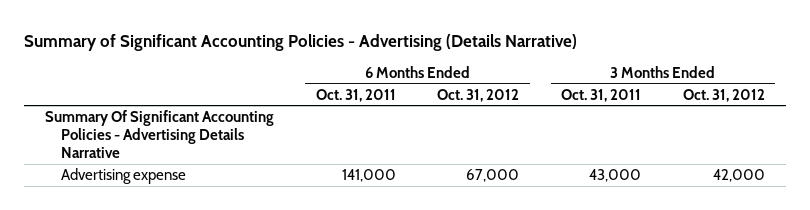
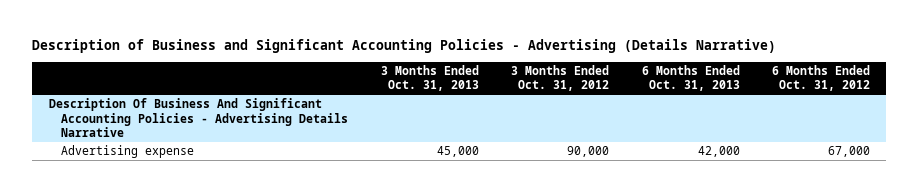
[24,34,578,52] Summary of Significant Accounting Policies - Advertising (Details Narrative) -> [32,39,777,54] Description of Business and Significant Accounting Policies - Advertising (Details Narrative)
[315,88,396,102] Oct. 31, 2011 -> none
[561,88,642,102] Oct. 31, 2011 -> none
none -> [380,64,479,92] 3 Months Ended Oct. 31, 2013
none -> [641,64,740,92] 6 Months Ended Oct. 31, 2013
[44,110,274,159] Summary Of Significant Accounting Policies - Advertising Details Narrative -> [48,98,349,138] Description Of Business And Significant Accounting Policies - Advertising Details Narrative
[712,169,765,183] 42,000 -> [567,146,610,158] 90,000

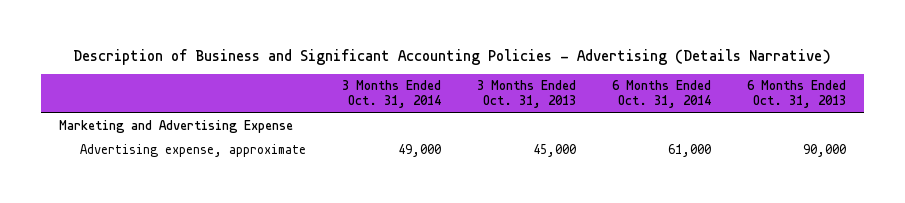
[511,64,610,92] 3 Months Ended Oct. 31, 2012 -> none
[772,64,871,92] 6 Months Ended Oct. 31, 2012 -> none
none -> [341,80,441,109] 3 Months Ended Oct. 31, 2014
none -> [611,80,711,109] 6 Months Ended Oct. 31, 2014
[48,98,349,138] Description Of Business And Significant Accounting Policies - Advertising Details Narrative -> none
none -> [58,120,293,134] Marketing and Advertising Expense
[61,145,195,159] Advertising expense -> [79,144,306,158] Advertising expense, approximate
[697,146,740,158] 42,000 -> [803,144,847,158] 90,000

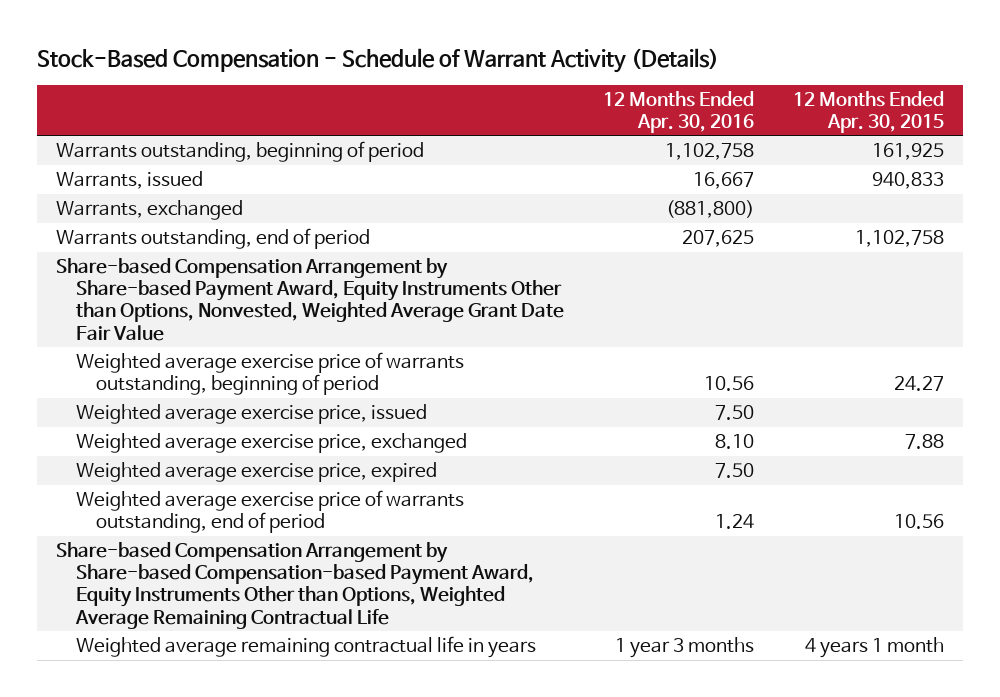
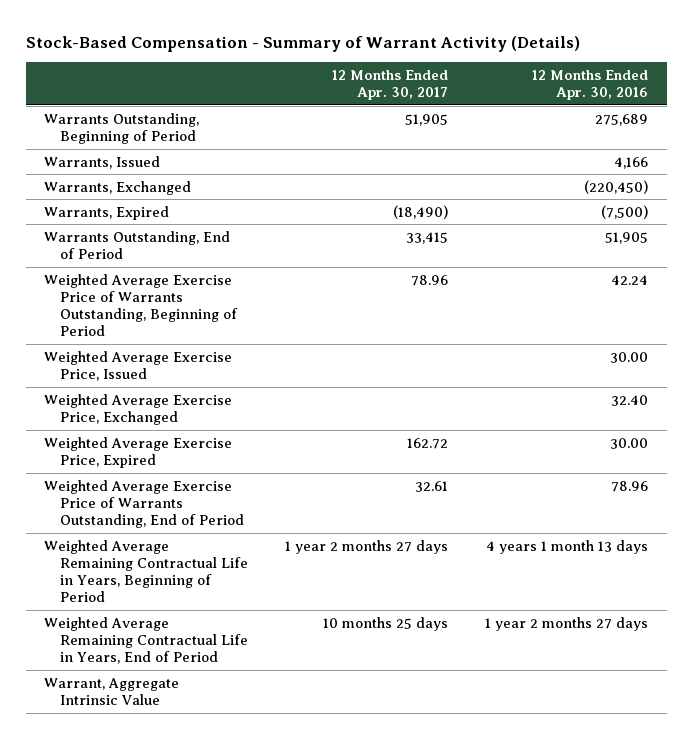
[36,47,719,73] Stock-Based Compensation - Schedule of Warrant Activity (Details) -> [25,35,580,52] Stock-Based Compensation - Summary of Warrant Activity (Details)
[792,90,944,133] 12 Months Ended Apr. 30, 2015 -> none
none -> [332,69,449,100] 12 Months Ended Apr. 30, 2017
[56,257,565,341] Share-based Compensation Arrangement by Share-based Payment Award, Equity Instruments Other than Options, Nonvested, Weighted Average Grant Date Fair Value -> none
[56,541,535,629] Share-based Compensation Arrangement by Share-based Compensation-based Payment Award, Equity Instruments Other than Options, Weighted Average Remaining Contractual Life -> none
[56,140,425,162] Warrants outstanding, beginning of period -> [44,112,200,144] Warrants Outstanding, Beginning of Period
[664,142,754,160] 1,102,758 -> [595,113,649,126] 275,689
[56,170,204,189] Warrants, issued -> [44,155,161,169] Warrants, Issued
[692,171,754,189] 16,667 -> [614,156,649,169] 4,166
[56,199,244,220] Warrants, exchanged -> [44,180,192,195] Warrants, Exchanged
[665,199,754,218] (881,800) -> [584,179,649,194] (220,450)
none -> [44,205,170,220] Warrants, Expired
[56,227,371,249] Warrants outstanding, end of period -> [44,230,231,259] Warrants Outstanding, End of Period
[681,229,754,247] 207,625 -> [605,231,649,244] 51,905
[76,351,465,396] Weighted average exercise price of warrants outstanding, beginning of period -> [44,273,239,337] Weighted Average Exercise Price of Warrants Outstanding, Beginning of Period
[703,376,754,392] 10.56 -> [611,274,649,285] 42.24
[76,403,428,424] Weighted average exercise price, issued -> [44,350,233,381] Weighted Average Exercise Price, Issued
[714,404,754,420] 7.50 -> [610,351,649,363] 30.00
[76,432,468,453] Weighted average exercise price, exchanged -> [44,393,233,425] Weighted Average Exercise Price, Exchanged
[714,433,754,449] 8.10 -> [611,394,649,406] 32.40
[76,461,438,482] Weighted average exercise price, expired -> [44,436,233,468] Weighted Average Exercise Price, Expired
[714,462,754,478] 7.50 -> [610,437,649,449] 30.00
[76,489,465,534] Weighted average exercise price of warrants outstanding, end of period -> [44,479,245,529] Weighted Average Exercise Price of Warrants Outstanding, End of Period
[714,514,754,530] 1.24 -> [611,480,649,492] 78.96
[76,635,537,658] Weighted average remaining contractual life in years -> [44,539,249,603] Weighted Average Remaining Contractual Life in Years, Beginning of Period
[614,636,754,658] 1 year 3 months -> [486,539,649,554] 4 years 1 month 13 days
none -> [44,616,249,665] Weighted Average Remaining Contractual Life in Years, End of Period
none -> [44,677,180,705] Warrant, Aggregate Intrinsic Value

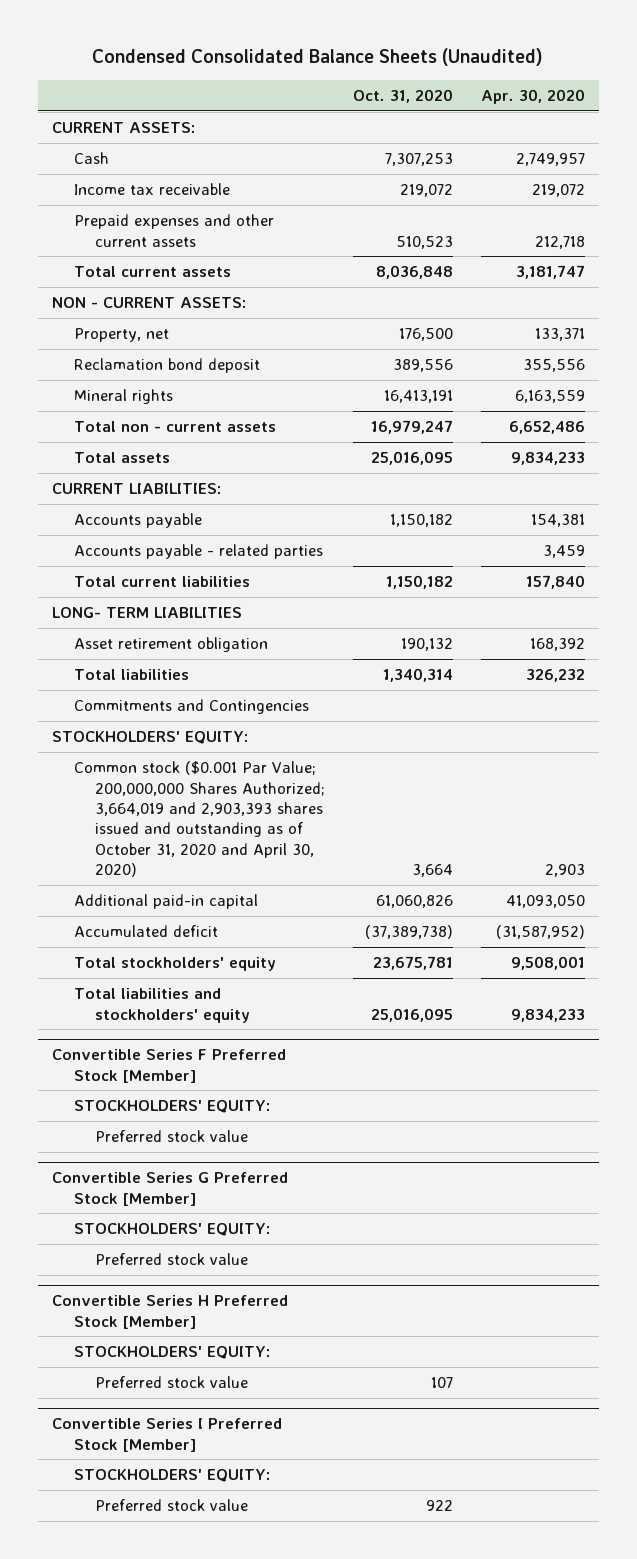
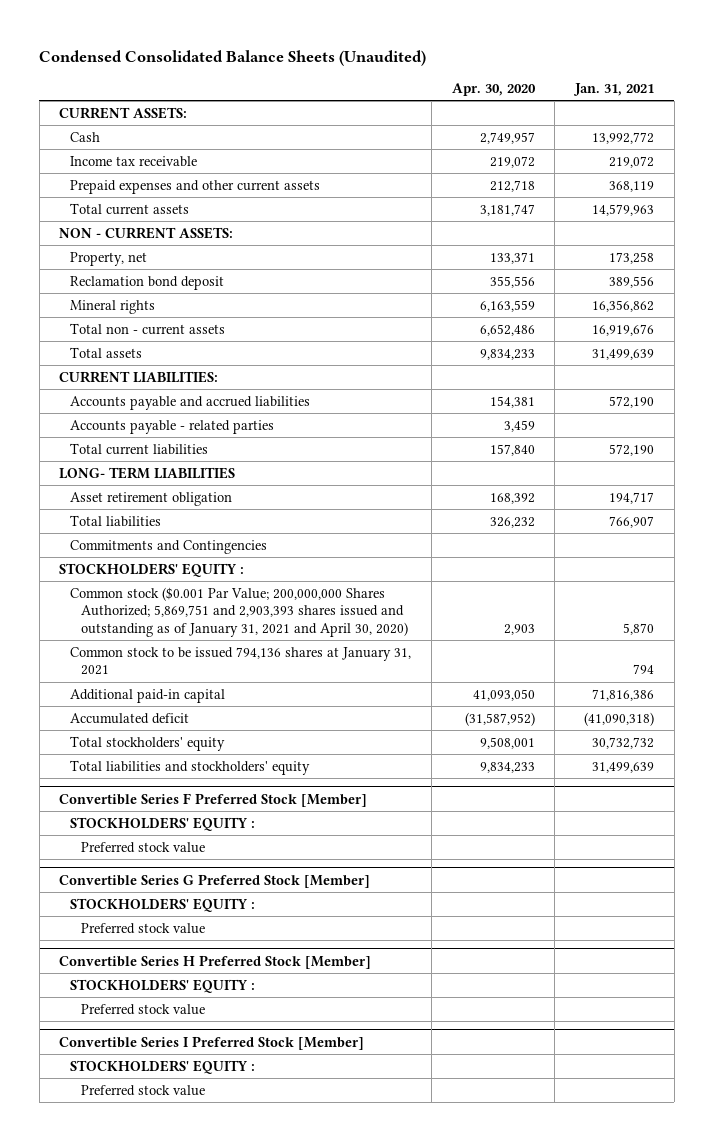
[353,89,454,104] Oct. 31, 2020 -> none
none -> [572,82,654,96] Jan. 31, 2021
[73,513,202,529] Accounts payable -> [70,395,311,410] Accounts payable and accrued liabilities
[51,731,248,745] STOCKHOLDERS' EQUITY: -> [59,562,245,577] STOCKHOLDERS' EQUITY :
[73,761,326,878] Common stock ($0.001 Par Value; 200,000,000 Shares Authorized; 3,664,019 and 2,903,393 shares issued and outstanding as of October 31, 2020 and April 30, 2020) -> [70,586,408,637] Common stock ($0.001 Par Value; 200,000,000 Shares Authorized; 5,869,751 and 2,903,393 shares issued and outstanding as of January 31, 2021 and April 30, 2020)
none -> [70,646,412,676] Common stock to be issued 794,136 shares at January 31, 2021
[73,1100,270,1114] STOCKHOLDERS' EQUITY: -> [70,816,256,831] STOCKHOLDERS' EQUITY :
[73,1223,270,1237] STOCKHOLDERS' EQUITY: -> [70,897,256,912] STOCKHOLDERS' EQUITY :
[73,1346,270,1360] STOCKHOLDERS' EQUITY: -> [70,978,256,993] STOCKHOLDERS' EQUITY :
[73,1469,270,1483] STOCKHOLDERS' EQUITY: -> [70,1059,256,1074] STOCKHOLDERS' EQUITY :

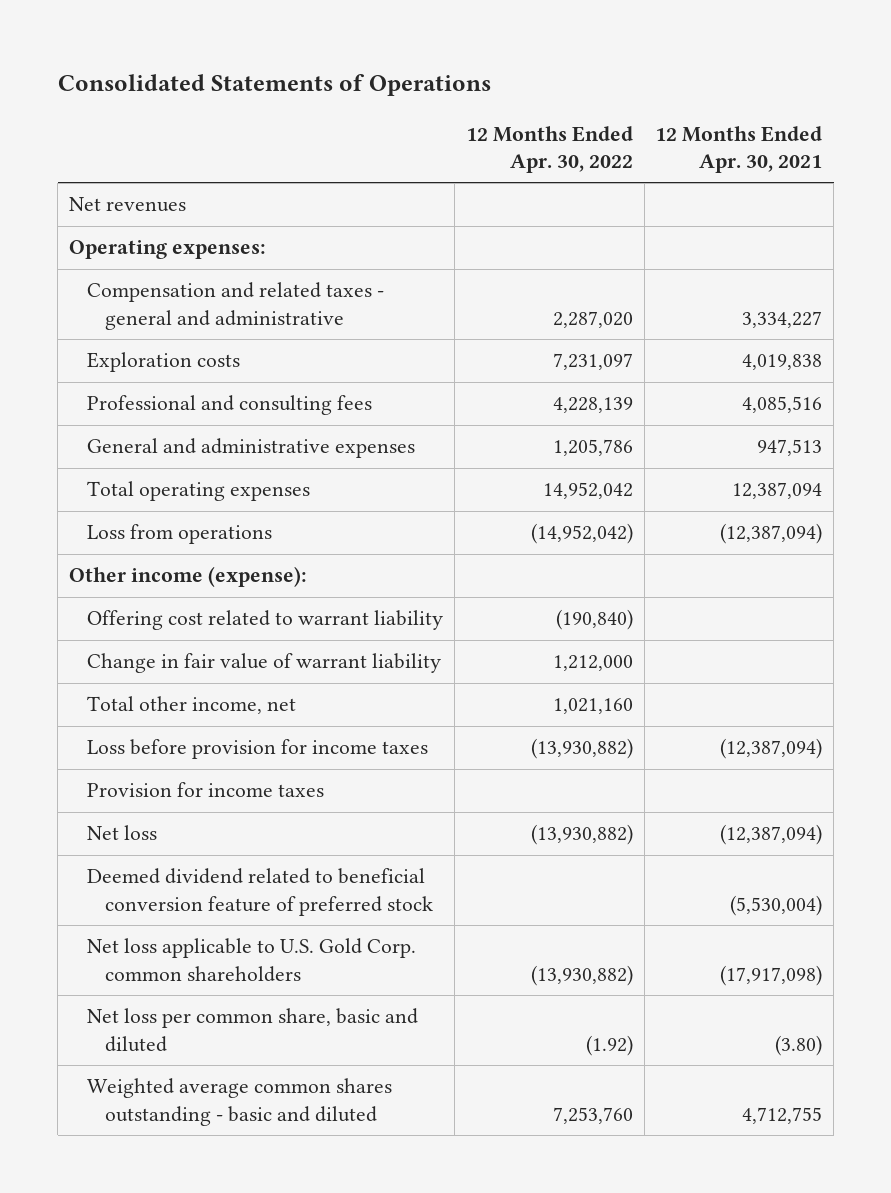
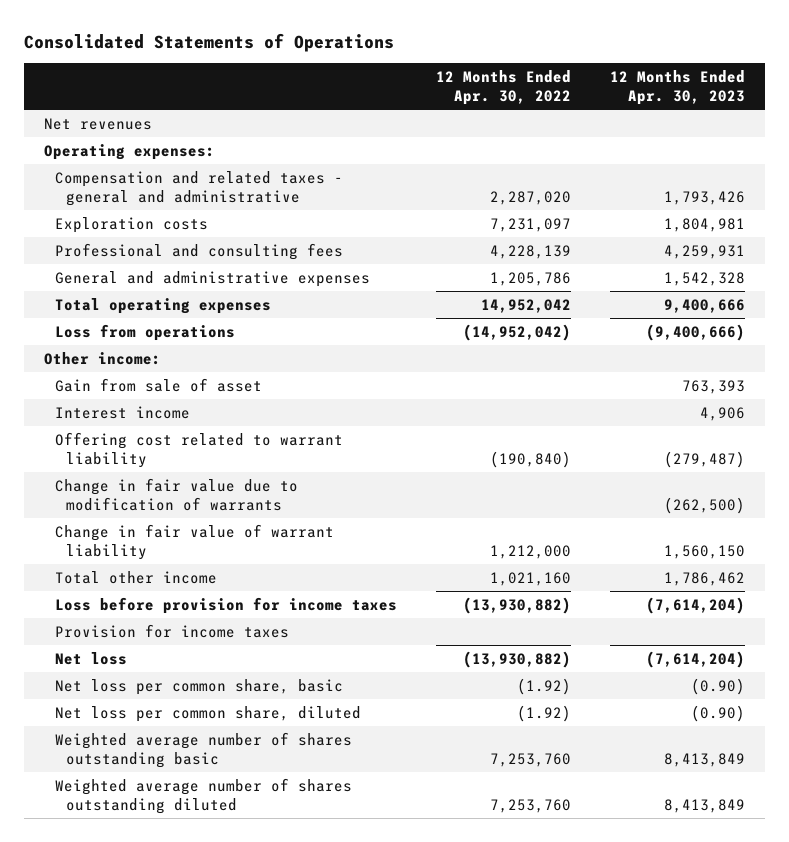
[655,125,823,173] 12 Months Ended Apr. 30, 2021 -> none
none -> [610,70,746,106] 12 Months Ended Apr. 30, 2023
[69,566,308,588] Other income (expense): -> [44,351,162,365] Other income:
none -> [54,377,262,392] Gain from sale of asset
none -> [54,405,190,419] Interest income
none -> [54,477,298,511] Change in fair value due to modification of warrants
[87,696,297,715] Total other income, net -> [54,570,217,584] Total other income
[87,868,434,916] Deemed dividend related to beneficial conversion feature of preferred stock -> none
[87,938,417,982] Net loss applicable to U.S. Gold Corp. common shareholders -> none
[87,1008,419,1052] Net loss per common share, basic and diluted -> [54,678,343,695] Net loss per common share, basic
none -> [54,705,361,722] Net loss per common share, diluted
[87,1078,393,1126] Weighted average common shares outstanding - basic and diluted -> [54,731,352,768] Weighted average number of shares outstanding basic
none -> [54,777,352,814] Weighted average number of shares outstanding diluted

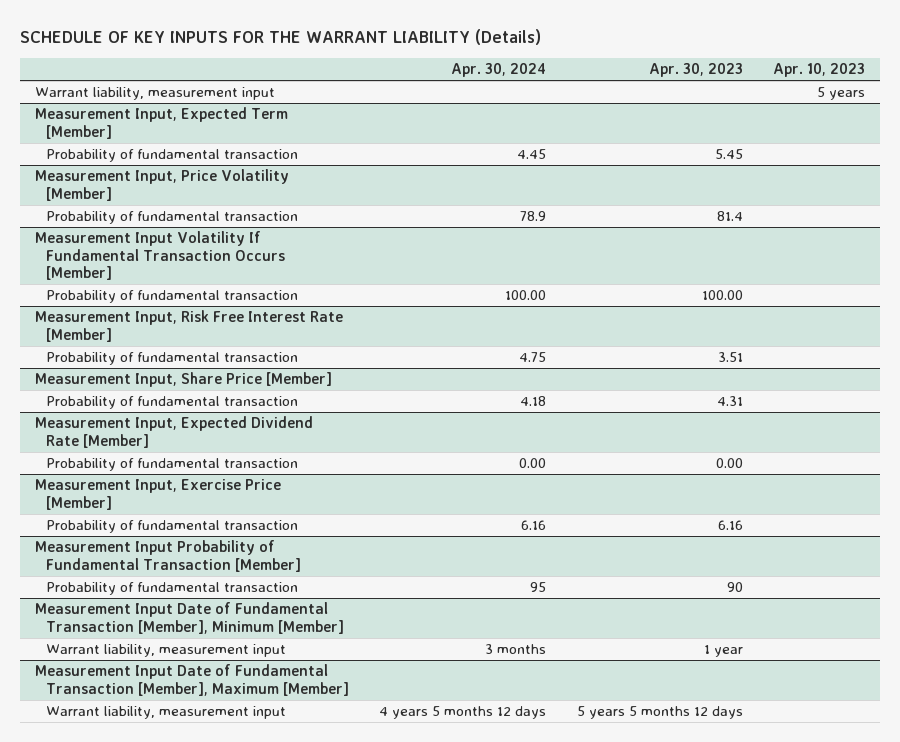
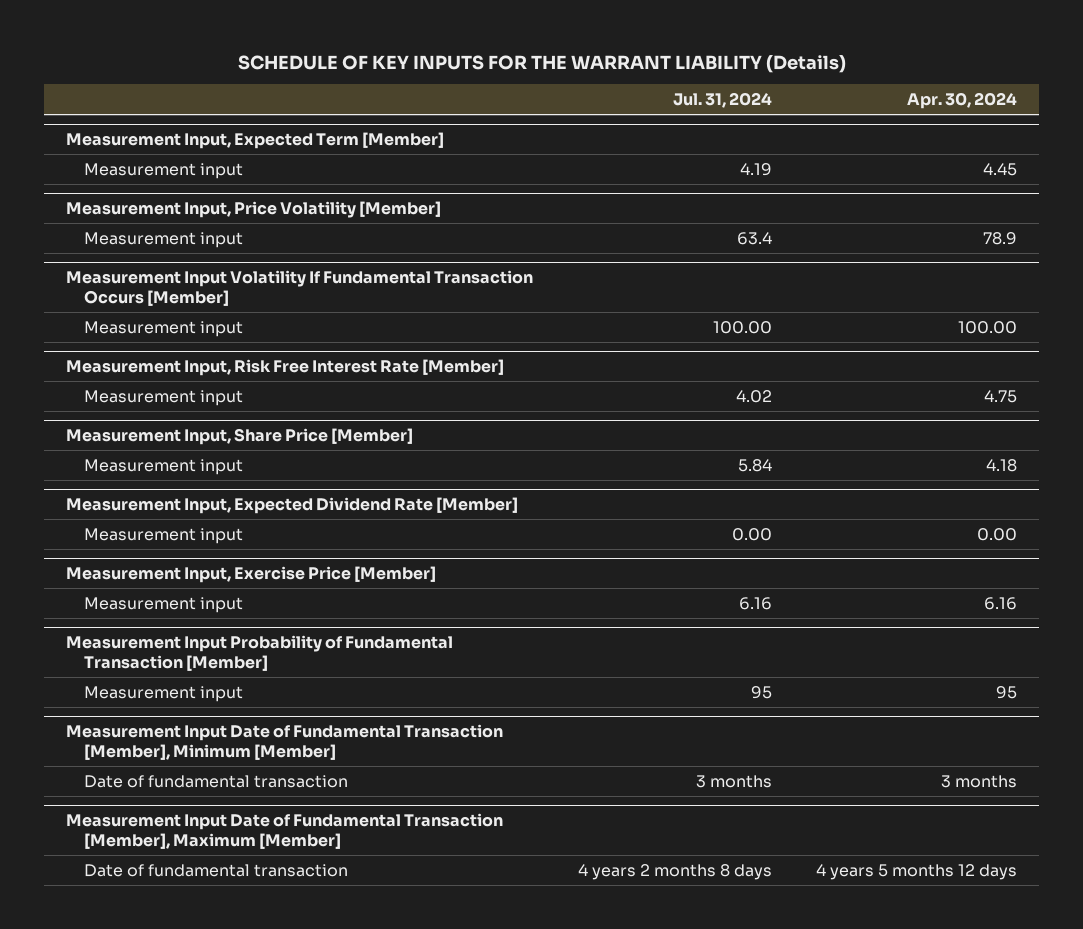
[648,62,743,77] Apr. 30, 2023 -> none
[773,62,866,77] Apr. 10, 2023 -> none
none -> [672,91,772,108] Jul. 31, 2024
[34,87,275,101] Warrant liability, measurement input -> none
[45,149,298,163] Probability of fundamental transaction -> [83,162,243,179] Measurement input
[45,211,298,225] Probability of fundamental transaction -> [83,231,243,248] Measurement input
[45,290,298,304] Probability of fundamental transaction -> [83,320,243,337] Measurement input
[45,352,298,366] Probability of fundamental transaction -> [83,389,243,406] Measurement input
[45,396,298,410] Probability of fundamental transaction -> [83,458,243,475] Measurement input
[45,458,298,472] Probability of fundamental transaction -> [83,527,243,544] Measurement input
[45,520,298,534] Probability of fundamental transaction -> [83,596,243,613] Measurement input
[45,582,298,596] Probability of fundamental transaction -> [83,685,243,702] Measurement input
[45,644,286,658] Warrant liability, measurement input -> [83,774,348,788] Date of fundamental transaction
[45,706,286,720] Warrant liability, measurement input -> [83,863,348,877] Date of fundamental transaction

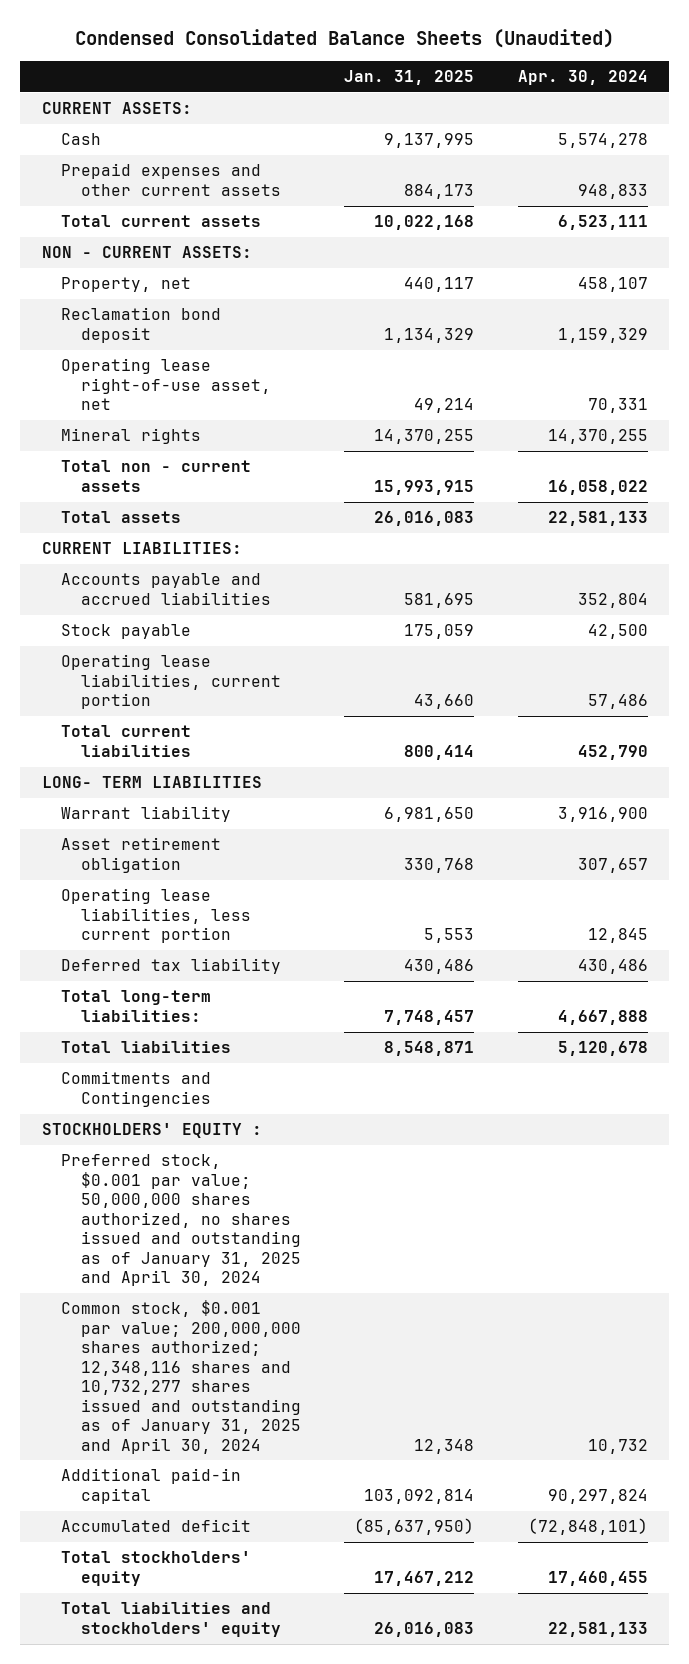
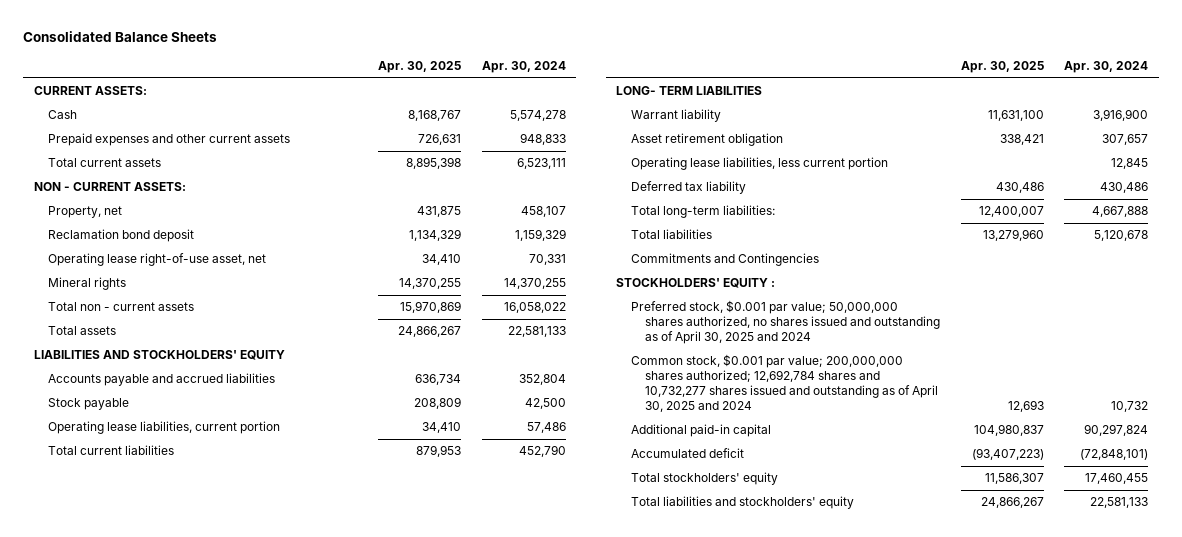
[74,28,614,48] Condensed Consolidated Balance Sheets (Unaudited) -> [23,30,218,42] Consolidated Balance Sheets
[344,70,475,86] Jan. 31, 2025 -> none
none -> [378,61,462,74] Apr. 30, 2025
[41,542,242,555] CURRENT LIABILITIES: -> none
none -> [33,350,285,361] LIABILITIES AND STOCKHOLDERS' EQUITY
[61,1154,301,1287] Preferred stock, $0.001 par value; 50,000,000 shares authorized, no shares issued and outstanding as of January 31, 2025 and April 30, 2024 -> [630,300,941,345] Preferred stock, $0.001 par value; 50,000,000 shares authorized, no shares issued and outstanding as of April 30, 2025 and 2024
[61,1300,301,1454] Common stock, $0.001 par value; 200,000,000 shares authorized; 12,348,116 shares and 10,732,277 shares issued and outstanding as of January 31, 2025 and April 30, 2024 -> [630,354,939,413] Common stock, $0.001 par value; 200,000,000 shares authorized; 12,692,784 shares and 10,732,277 shares issued and outstanding as of April 30, 2025 and 2024

